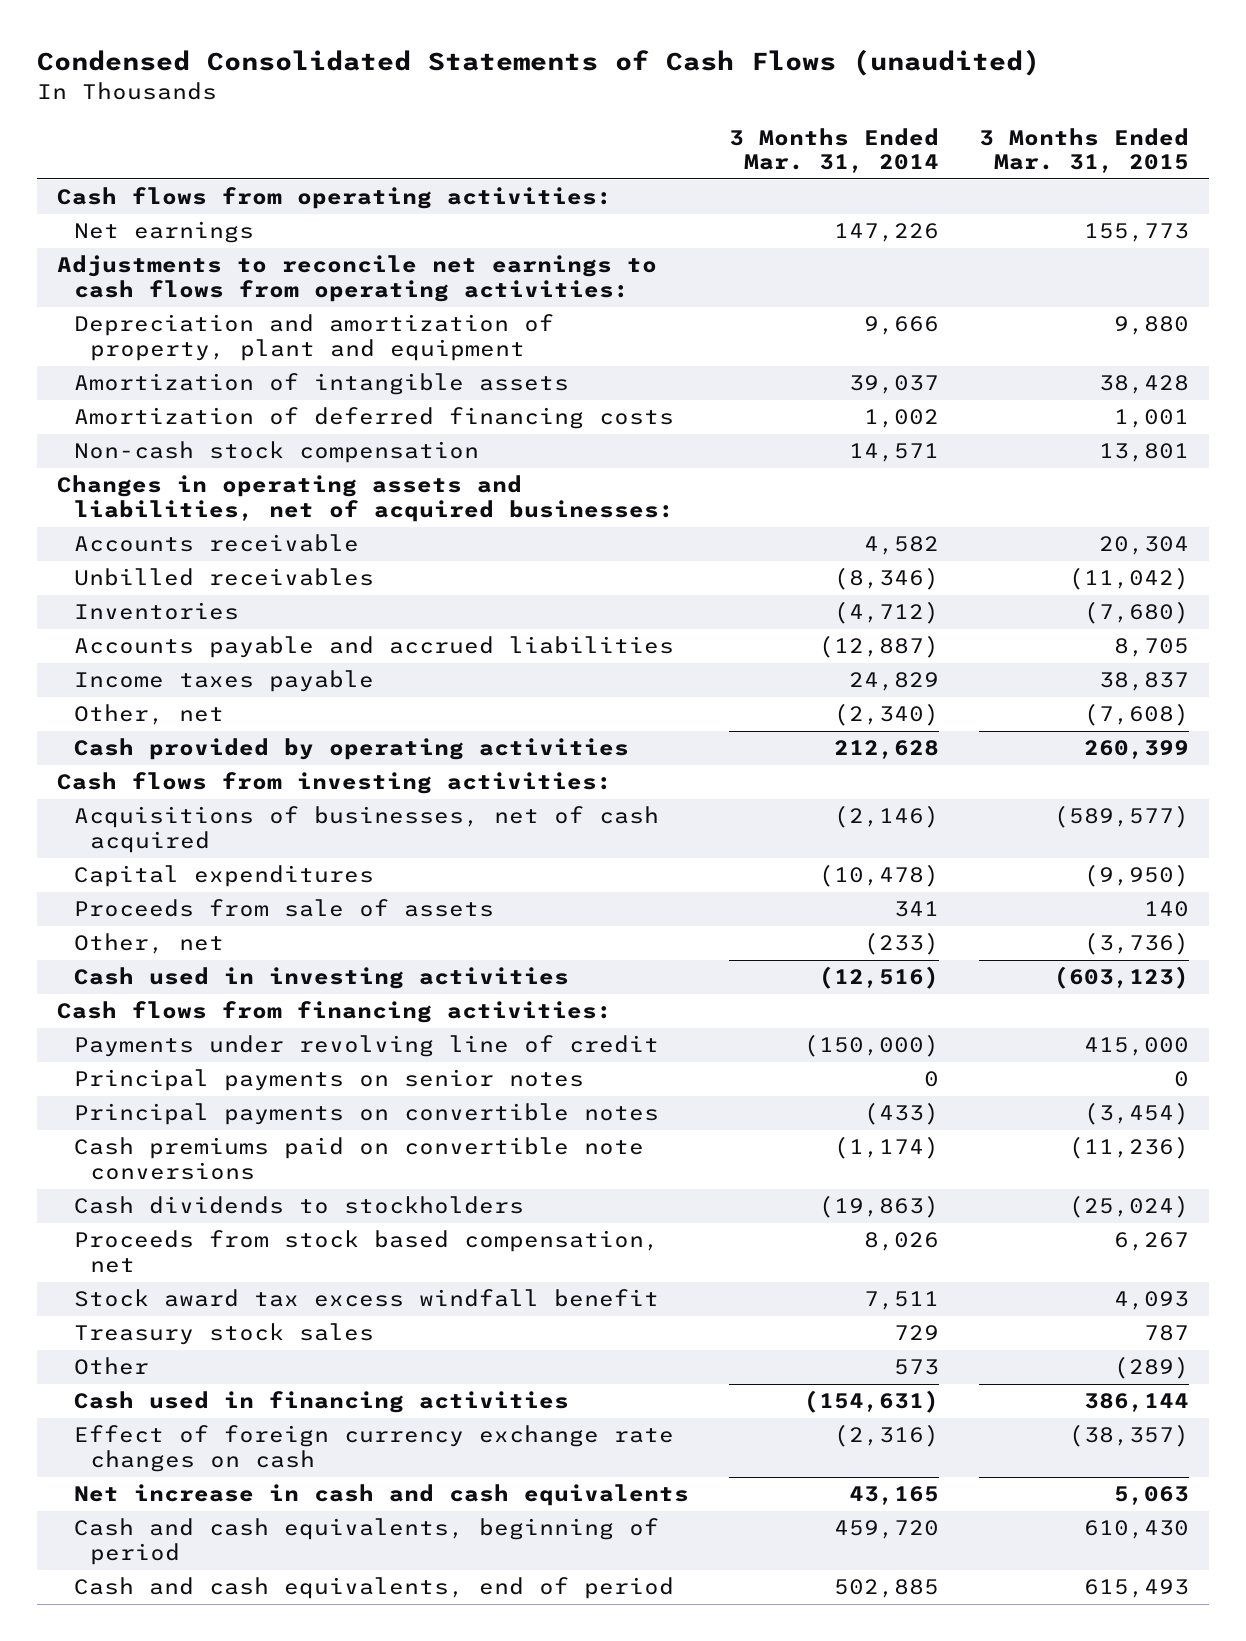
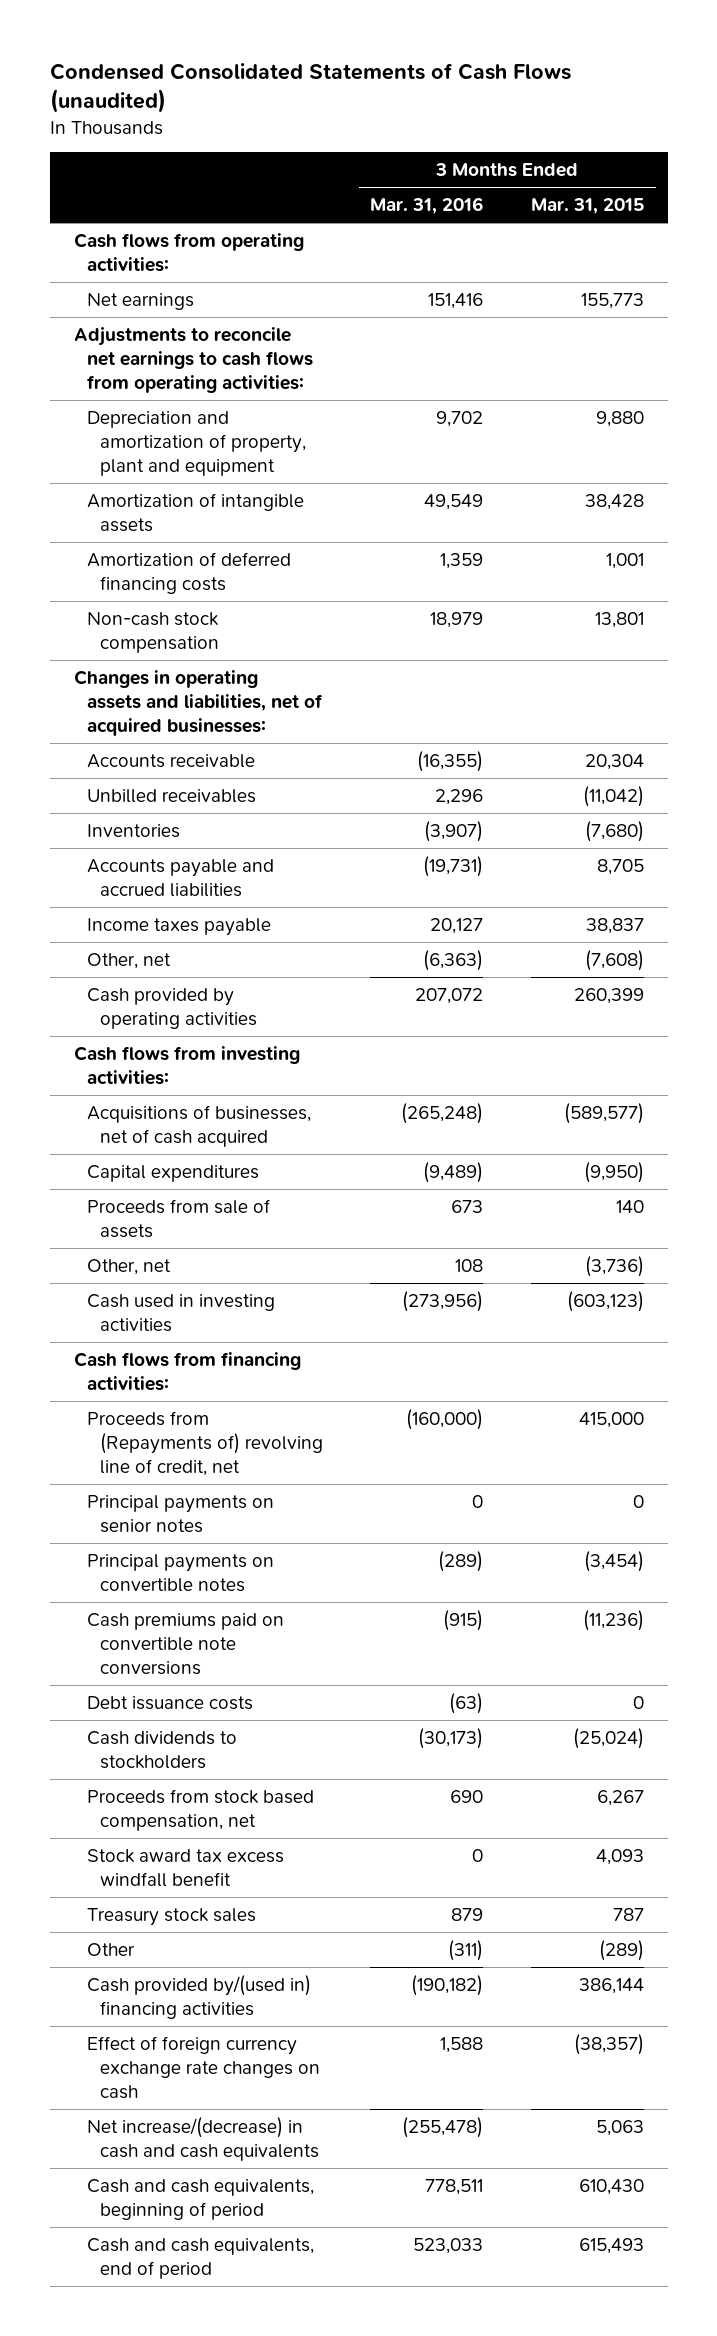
[728,127,939,174] 3 Months Ended Mar. 31, 2014 -> none
none -> [370,196,484,214] Mar. 31, 2016
[73,1035,659,1058] Payments under revolving line of credit -> [86,1410,324,1476] Proceeds from (Repayments of) revolving line of credit, net
none -> [86,1695,253,1710] Debt issuance costs
[73,1391,569,1414] Cash used in financing activities -> [86,1974,311,2019] Cash provided by/(used in) financing activities
[73,1484,689,1507] Net increase in cash and cash equivalents -> [86,2116,320,2161] Net increase/(decrease) in cash and cash equivalents

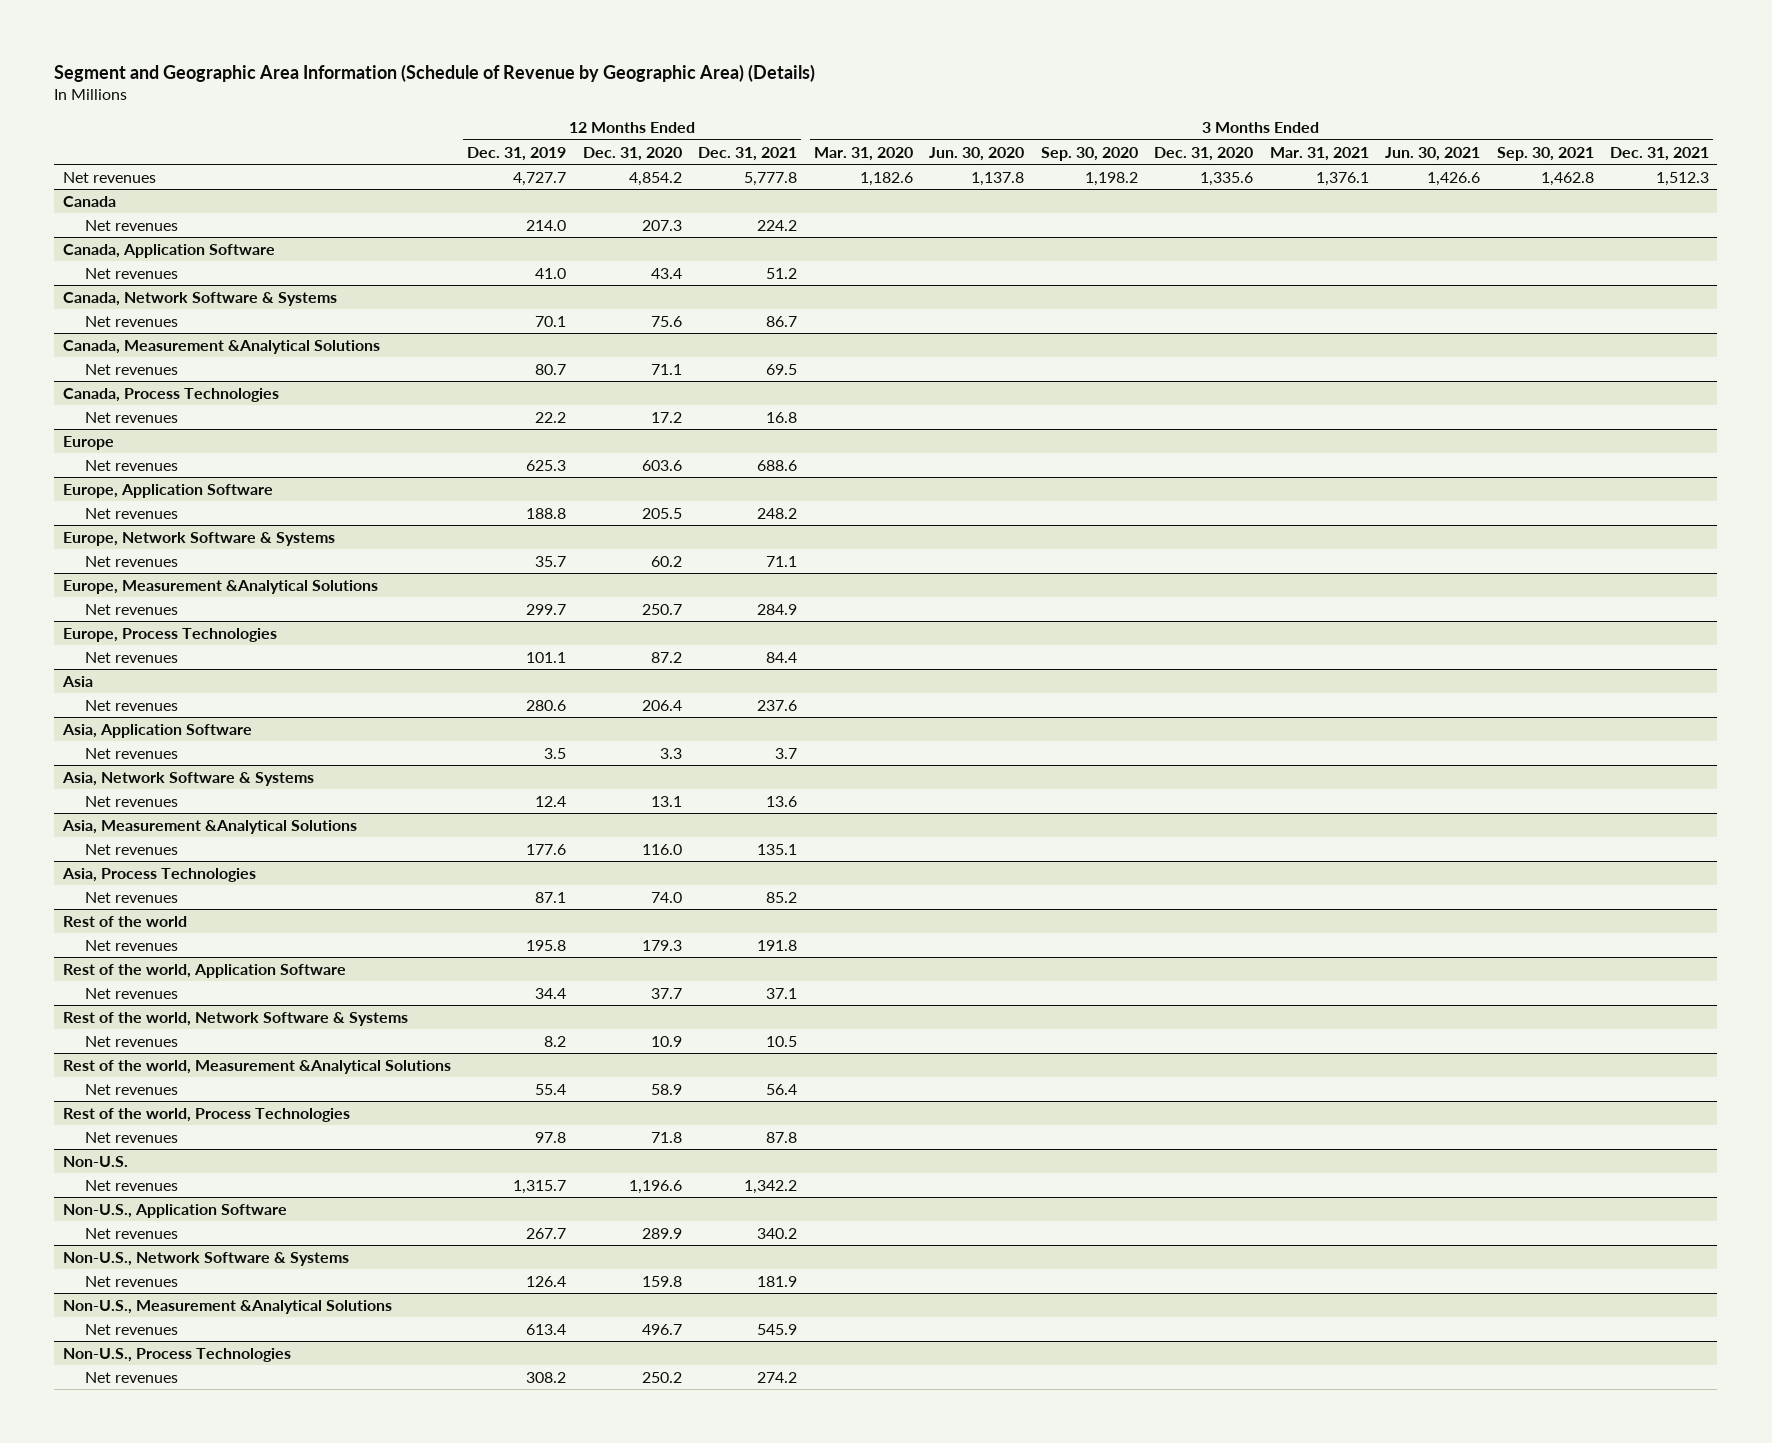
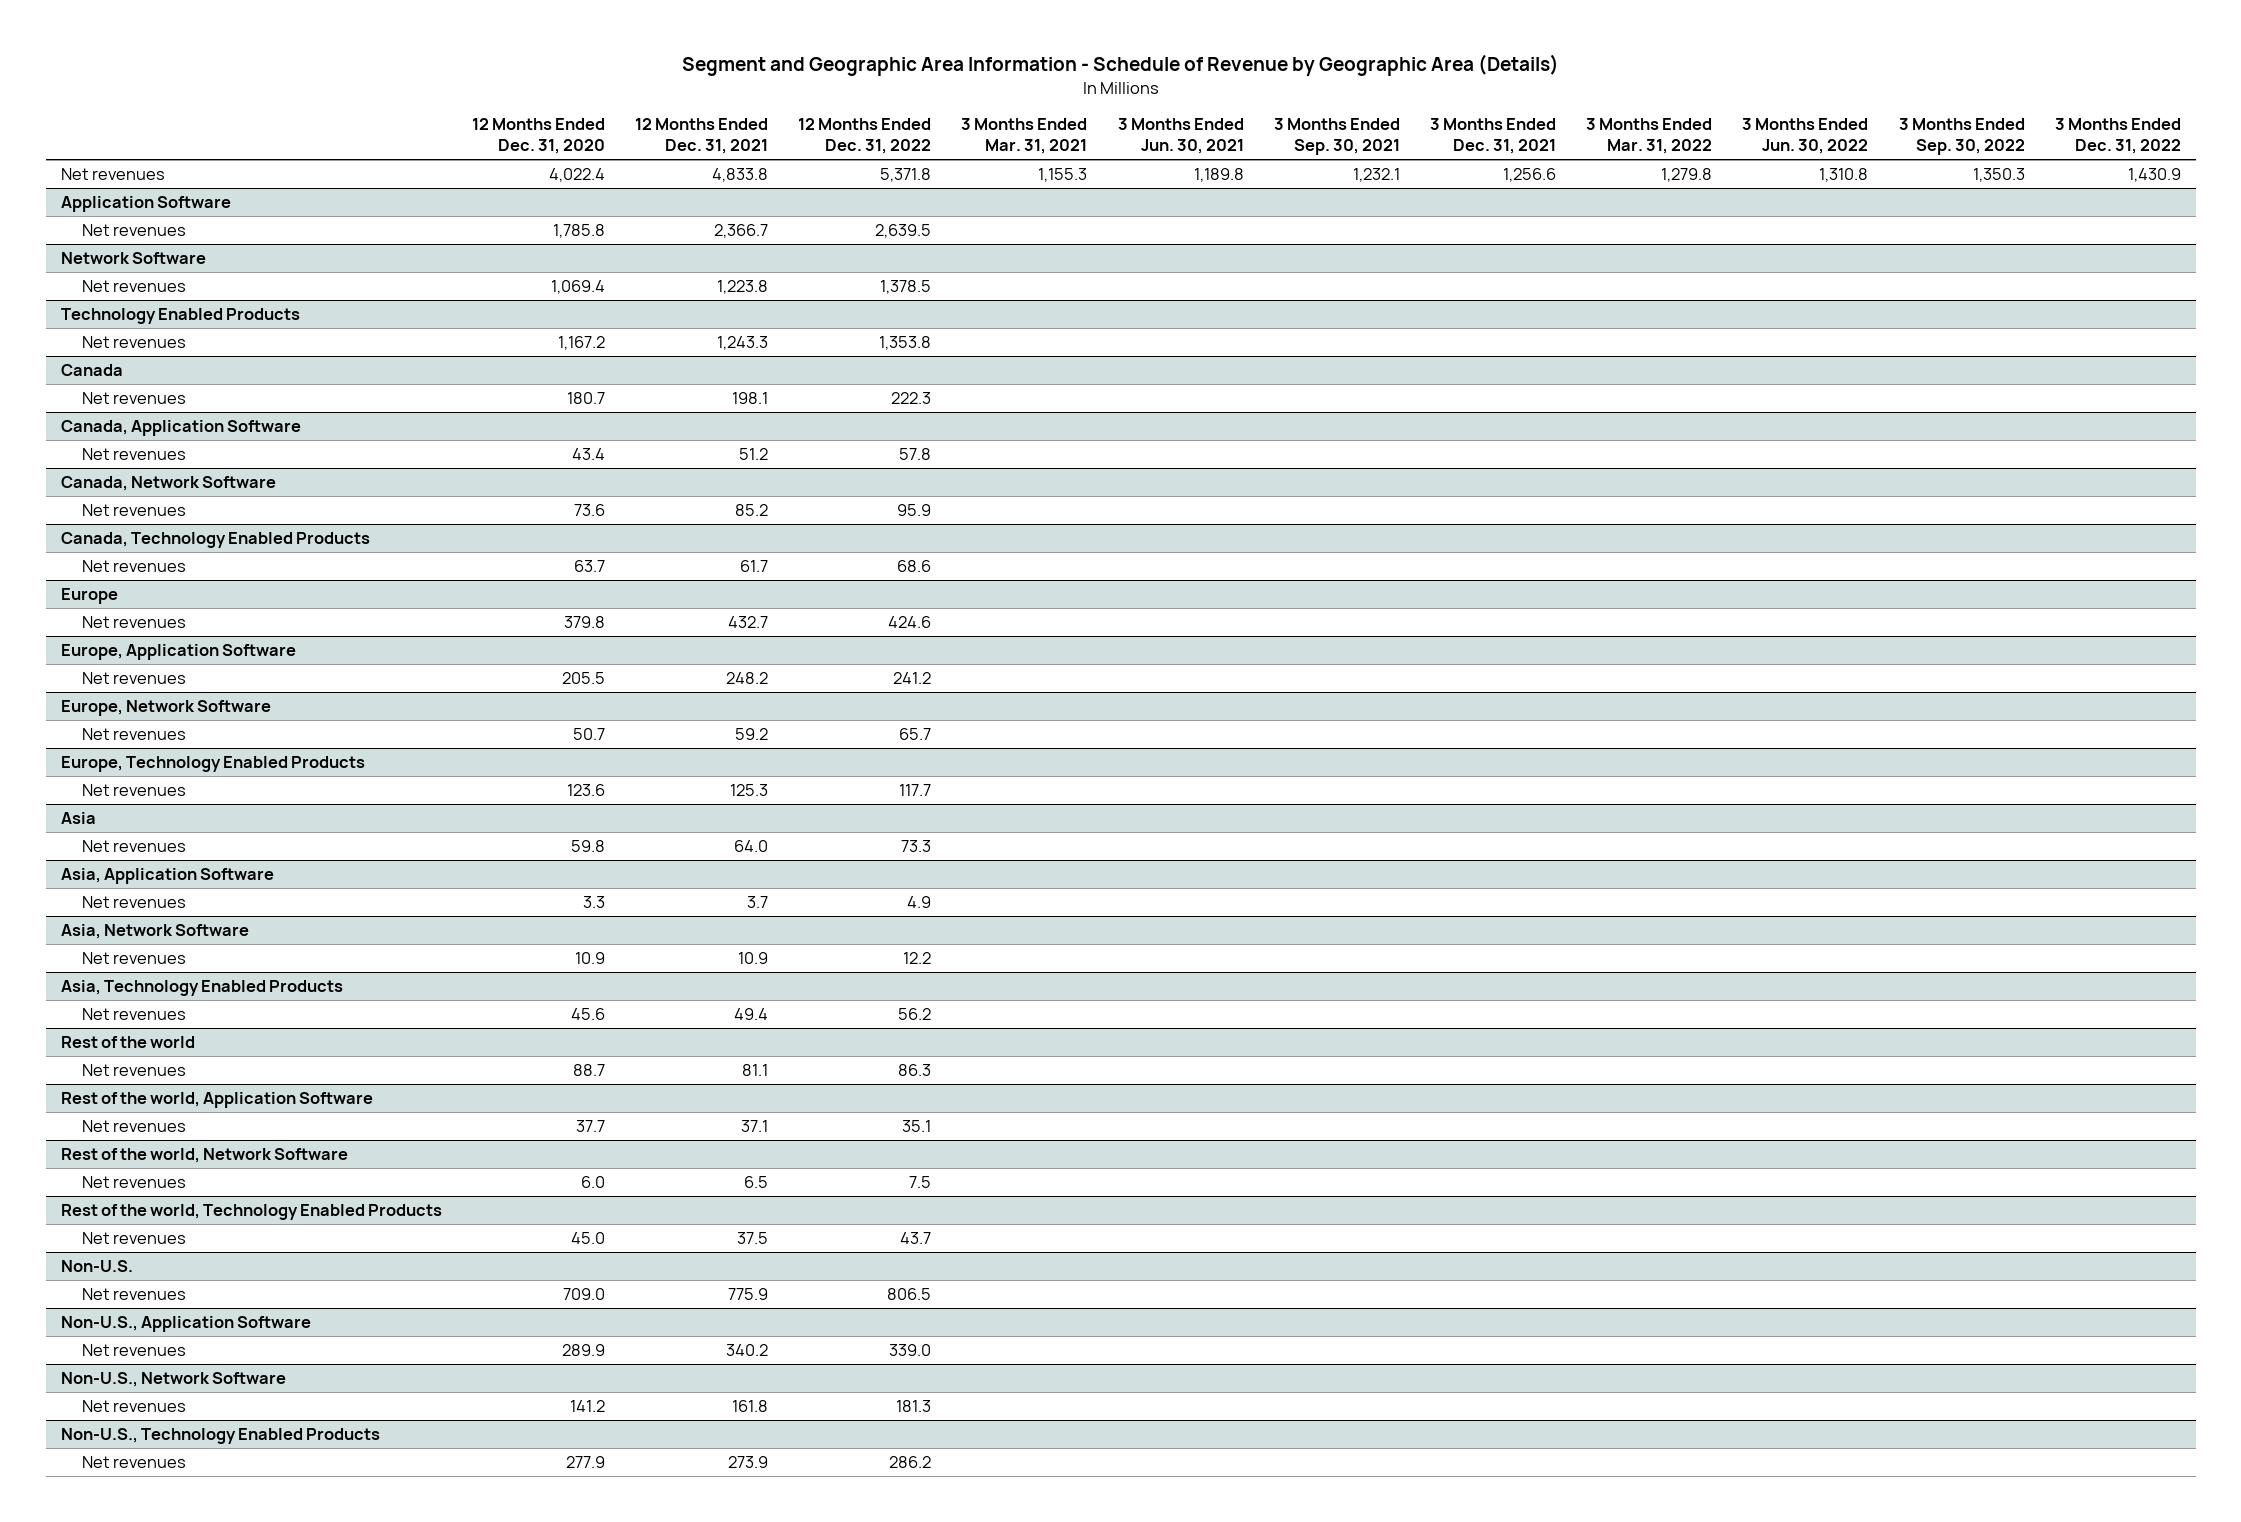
[54,63,816,82] Segment and Geographic Area Information (Schedule of Revenue by Geographic Area) (Details) -> [681,54,1559,77] Segment and Geographic Area Information - Schedule of Revenue by Geographic Area (Details)
[467,146,567,161] Dec. 31, 2019 -> none
[813,146,913,161] Mar. 31, 2020 -> none
[929,146,1025,161] Jun. 30, 2020 -> none
[1040,146,1138,161] Sep. 30, 2020 -> none
[1154,146,1254,161] Dec. 31, 2020 -> none
none -> [798,118,932,155] 12 Months Ended Dec. 31, 2022
none -> [1586,118,1713,155] 3 Months Ended Mar. 31, 2022
none -> [1742,118,1869,155] 3 Months Ended Jun. 30, 2022
none -> [1898,118,2025,156] 3 Months Ended Sep. 30, 2022
none -> [2054,118,2181,155] 3 Months Ended Dec. 31, 2022
[628,171,682,186] 4,854.2 -> [548,167,605,182] 4,022.4
[744,171,798,186] 5,777.8 -> [712,167,769,182] 4,833.8
[1315,171,1369,186] 1,376.1 -> [1038,167,1088,182] 1,155.3
[1427,171,1481,186] 1,426.6 -> [1193,167,1244,182] 1,189.8
[1540,171,1594,186] 1,462.8 -> [1352,167,1400,182] 1,232.1
[1656,171,1710,186] 1,512.3 -> [1503,167,1557,182] 1,256.6
none -> [60,195,231,212] Application Software
none -> [81,223,186,236] Net revenues
none -> [60,251,206,264] Network Software
none -> [81,279,186,292] Net revenues
none -> [60,307,300,324] Technology Enabled Products
none -> [81,335,186,348] Net revenues
[641,219,682,231] 207.3 -> [566,391,605,404] 180.7
[757,219,798,231] 224.2 -> [732,391,769,404] 198.1
[62,339,380,354] Canada, Measurement &Analytical Solutions -> none
[62,387,279,402] Canada, Process Technologies -> none
[84,411,178,423] Net revenues -> none
[62,291,337,306] Canada, Network Software & Systems -> [60,475,276,491] Canada, Network Software
[650,315,682,327] 75.6 -> [573,503,605,516] 73.6
[766,315,798,327] 86.7 -> [735,503,769,516] 85.2
none -> [60,531,370,548] Canada, Technology Enabled Products
[650,363,682,375] 71.1 -> [573,559,605,572] 63.7
[766,363,798,375] 69.5 -> [740,559,769,572] 61.7
[641,459,682,471] 603.6 -> [563,615,605,628] 379.8
[757,459,798,471] 688.6 -> [728,615,769,628] 432.7
[62,579,378,594] Europe, Measurement &Analytical Solutions -> none
[62,627,277,642] Europe, Process Technologies -> none
[84,651,178,663] Net revenues -> none
[62,531,335,546] Europe, Network Software & Systems -> [60,699,271,716] Europe, Network Software
[650,555,682,567] 60.2 -> [572,727,605,740] 50.7
[766,555,798,567] 71.1 -> [735,727,769,740] 59.2
none -> [60,755,365,772] Europe, Technology Enabled Products
[641,603,682,615] 250.7 -> [566,783,605,796] 123.6
[757,603,798,615] 284.9 -> [730,783,769,796] 125.3
[641,699,682,711] 206.4 -> [570,839,605,852] 59.8
[757,699,798,711] 237.6 -> [734,839,769,852] 64.0
[61,819,357,834] Asia, Measurement &Analytical Solutions -> none
[61,867,256,882] Asia, Process Technologies -> none
[84,891,178,903] Net revenues -> none
[61,771,314,786] Asia, Network Software & Systems -> [60,923,249,939] Asia, Network Software
[650,795,682,807] 13.1 -> [574,951,605,964] 10.9
[766,795,798,807] 13.6 -> [738,951,769,964] 10.9
none -> [60,979,343,996] Asia, Technology Enabled Products
[641,843,682,855] 116.0 -> [570,1007,605,1020] 45.6
[757,843,798,855] 135.1 -> [734,1007,769,1020] 49.4
[641,939,682,951] 179.3 -> [572,1063,605,1076] 88.7
[757,939,798,951] 191.8 -> [742,1063,769,1076] 81.1
[62,1059,451,1074] Rest of the world, Measurement &Analytical Solutions -> none
[62,1107,350,1122] Rest of the world, Process Technologies -> none
[84,1131,178,1143] Net revenues -> none
[62,1011,408,1026] Rest of the world, Network Software & Systems -> [60,1147,348,1163] Rest of the world, Network Software
[650,1035,682,1047] 10.9 -> [580,1175,605,1188] 6.0
[766,1035,798,1047] 10.5 -> [744,1175,769,1188] 6.5
none -> [60,1203,442,1220] Rest of the world, Technology Enabled Products
[650,1083,682,1095] 58.9 -> [570,1231,605,1244] 45.0
[766,1083,798,1095] 56.4 -> [737,1231,769,1244] 37.5
[628,1179,682,1194] 1,196.6 -> [562,1287,605,1300] 709.0
[744,1179,798,1194] 1,342.2 -> [728,1287,769,1300] 775.9
[62,1299,392,1314] Non-U.S., Measurement &Analytical Solutions -> none
[62,1347,291,1362] Non-U.S., Process Technologies -> none
[84,1371,178,1383] Net revenues -> none
[62,1251,349,1266] Non-U.S., Network Software & Systems -> [60,1371,286,1387] Non-U.S., Network Software
[641,1275,682,1287] 159.8 -> [569,1399,605,1412] 141.2
[757,1275,798,1287] 181.9 -> [732,1399,769,1412] 161.8
none -> [60,1427,380,1444] Non-U.S., Technology Enabled Products
[641,1323,682,1335] 496.7 -> [565,1455,605,1468] 277.9
[757,1323,798,1335] 545.9 -> [728,1455,769,1468] 273.9

